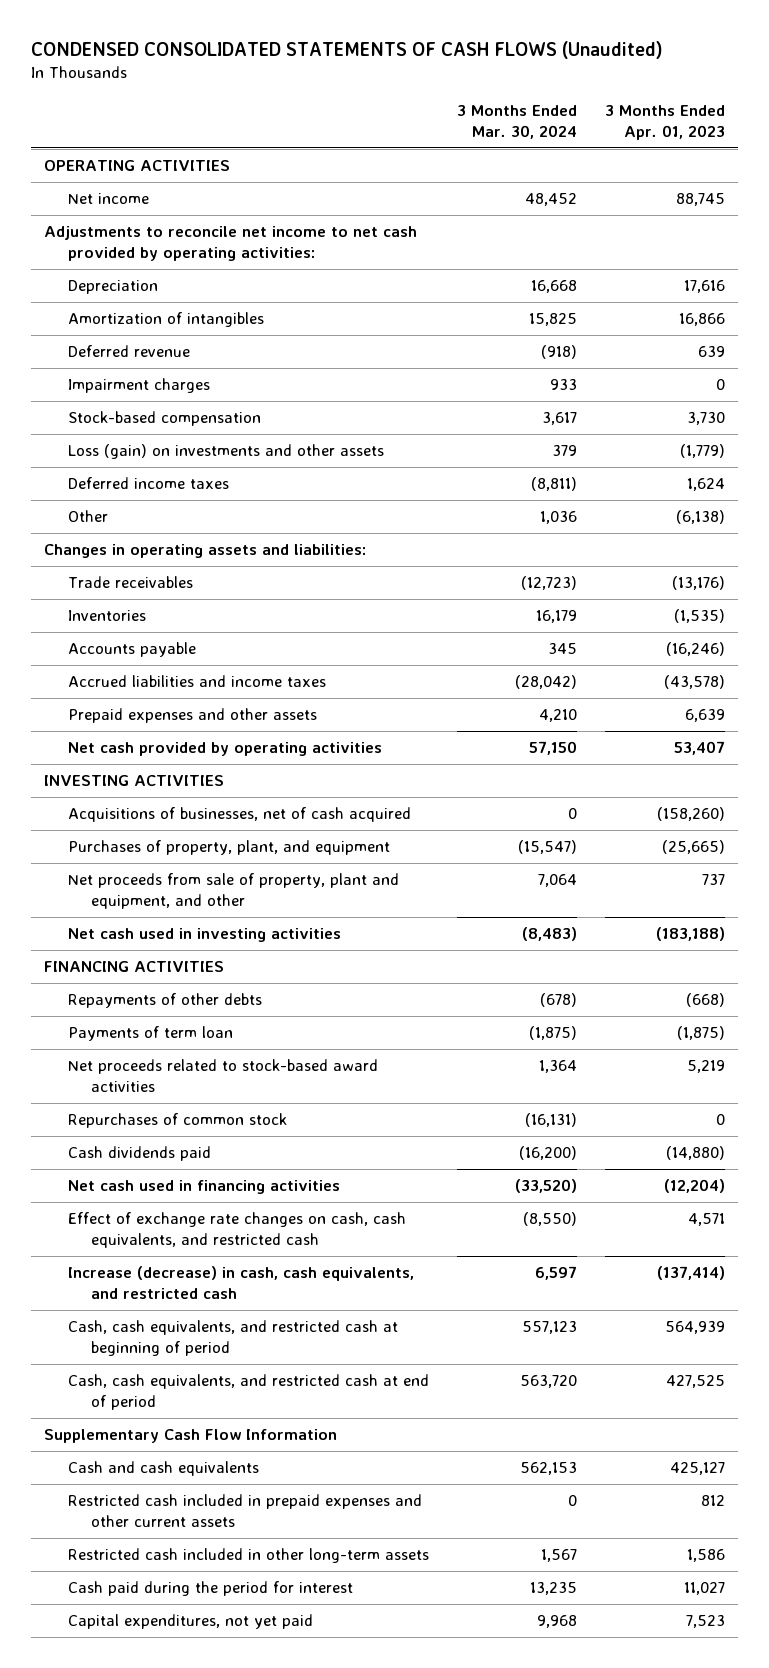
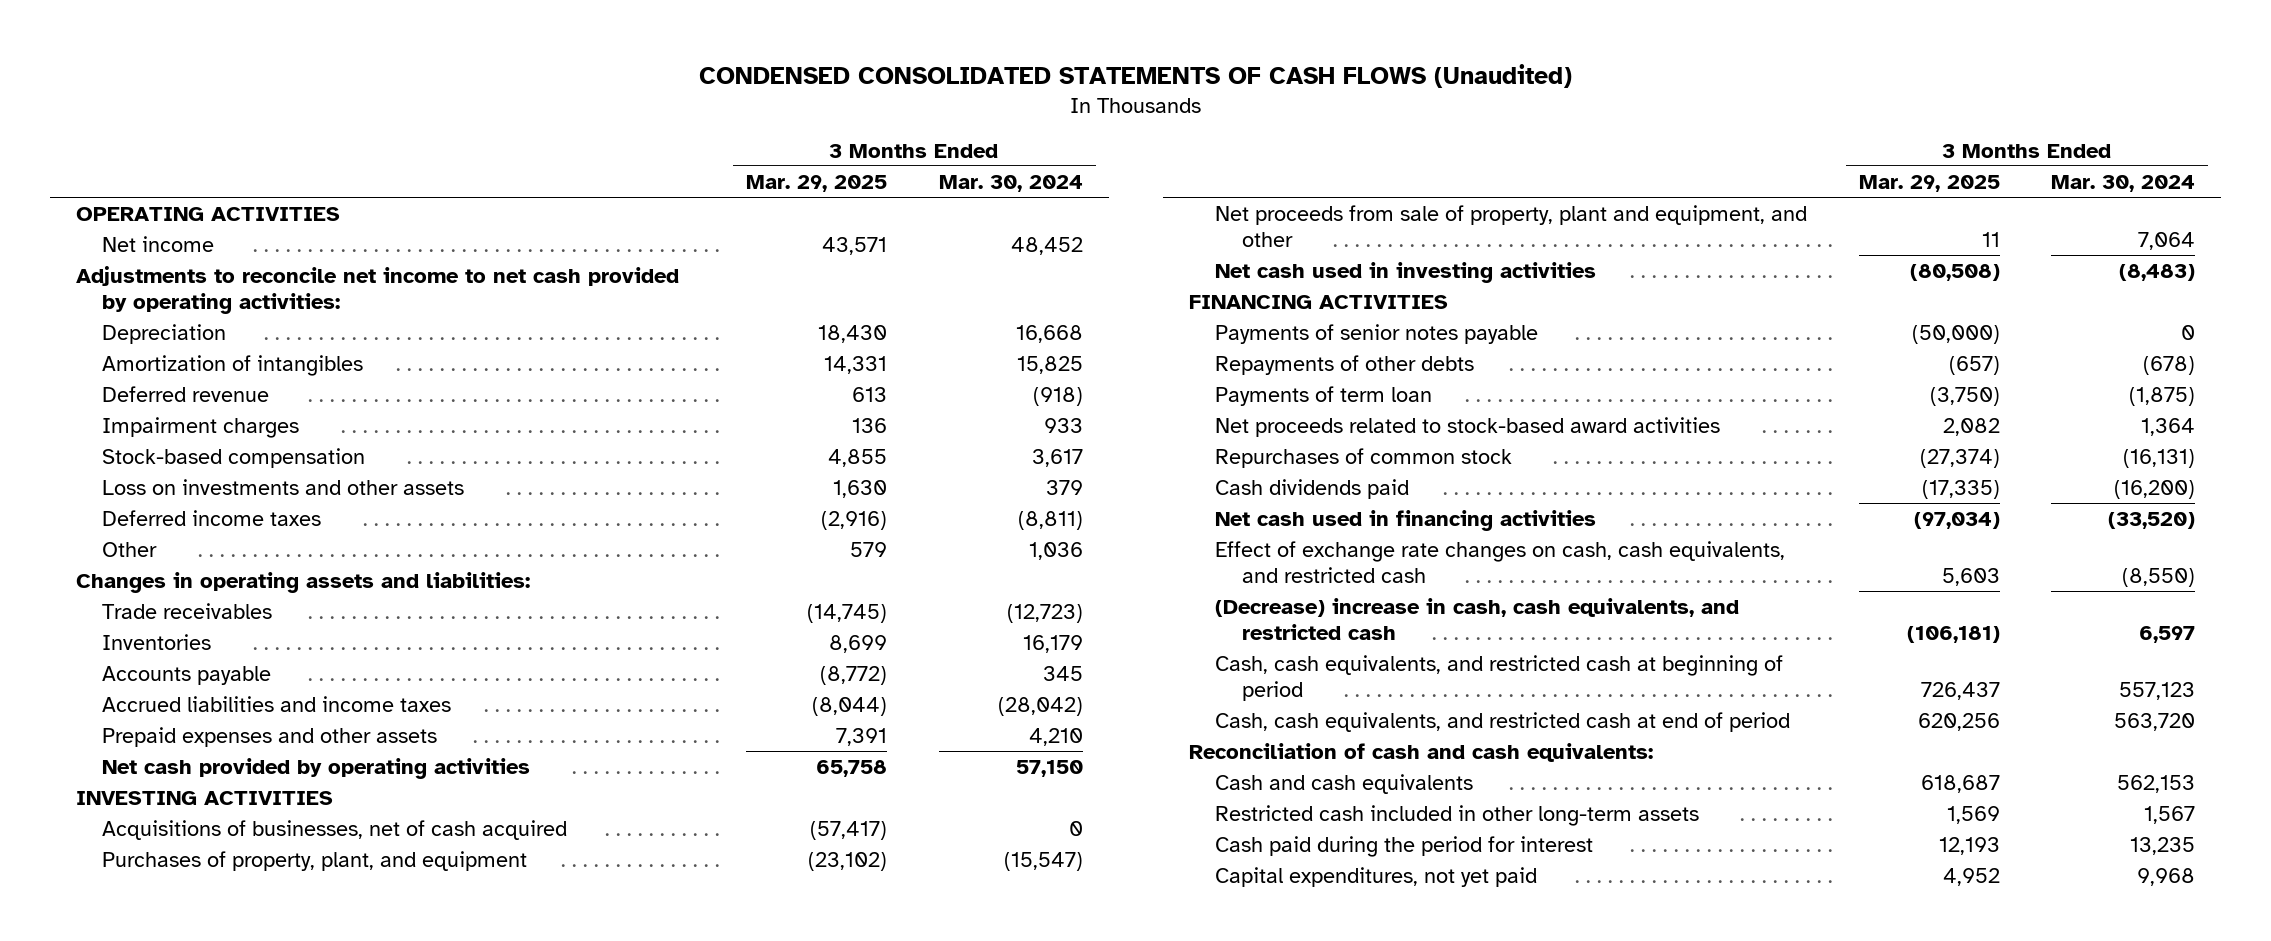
[604,105,725,141] 3 Months Ended Apr. 01, 2023 -> none
none -> [746,174,888,192] Mar. 29, 2025
[67,443,384,459] Loss (gain) on investments and other assets -> [102,478,465,495] Loss on investments and other assets
none -> [1215,323,1539,344] Payments of senior notes payable
[67,1265,414,1299] Increase (decrease) in cash, cash equivalents, and restricted cash -> [1215,597,1740,640] (Decrease) increase in cash, cash equivalents, and restricted cash
[44,1428,338,1443] Supplementary Cash Flow Information -> none
none -> [1188,742,1653,762] Reconciliation of cash and cash equivalents:
[67,1493,422,1527] Restricted cash included in prepaid expenses and other current assets -> none

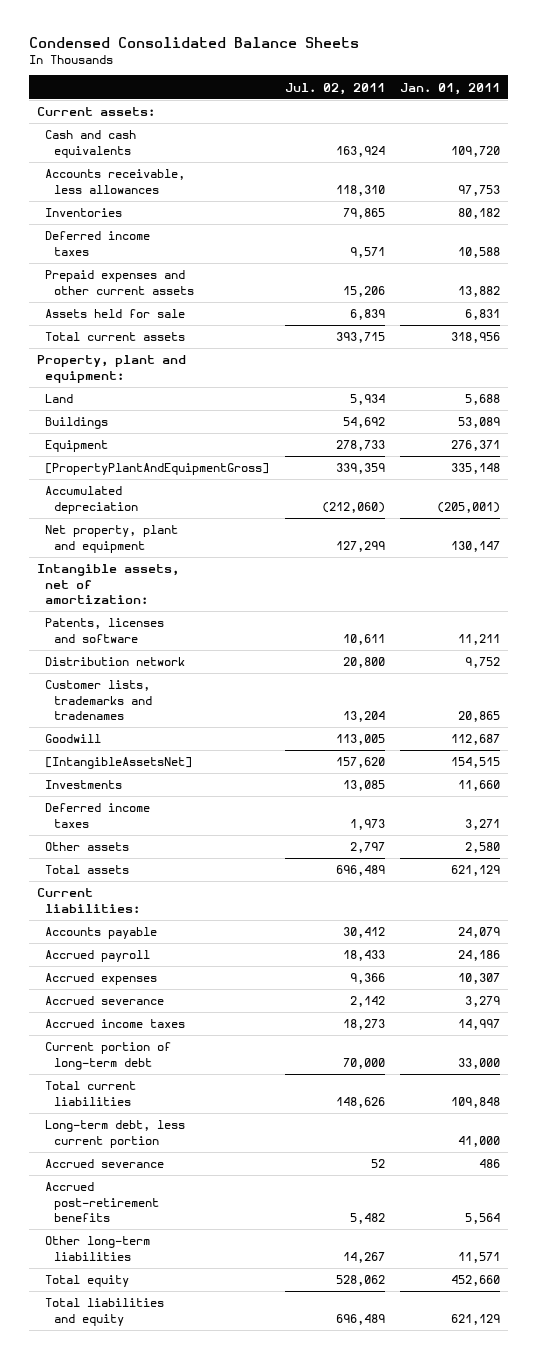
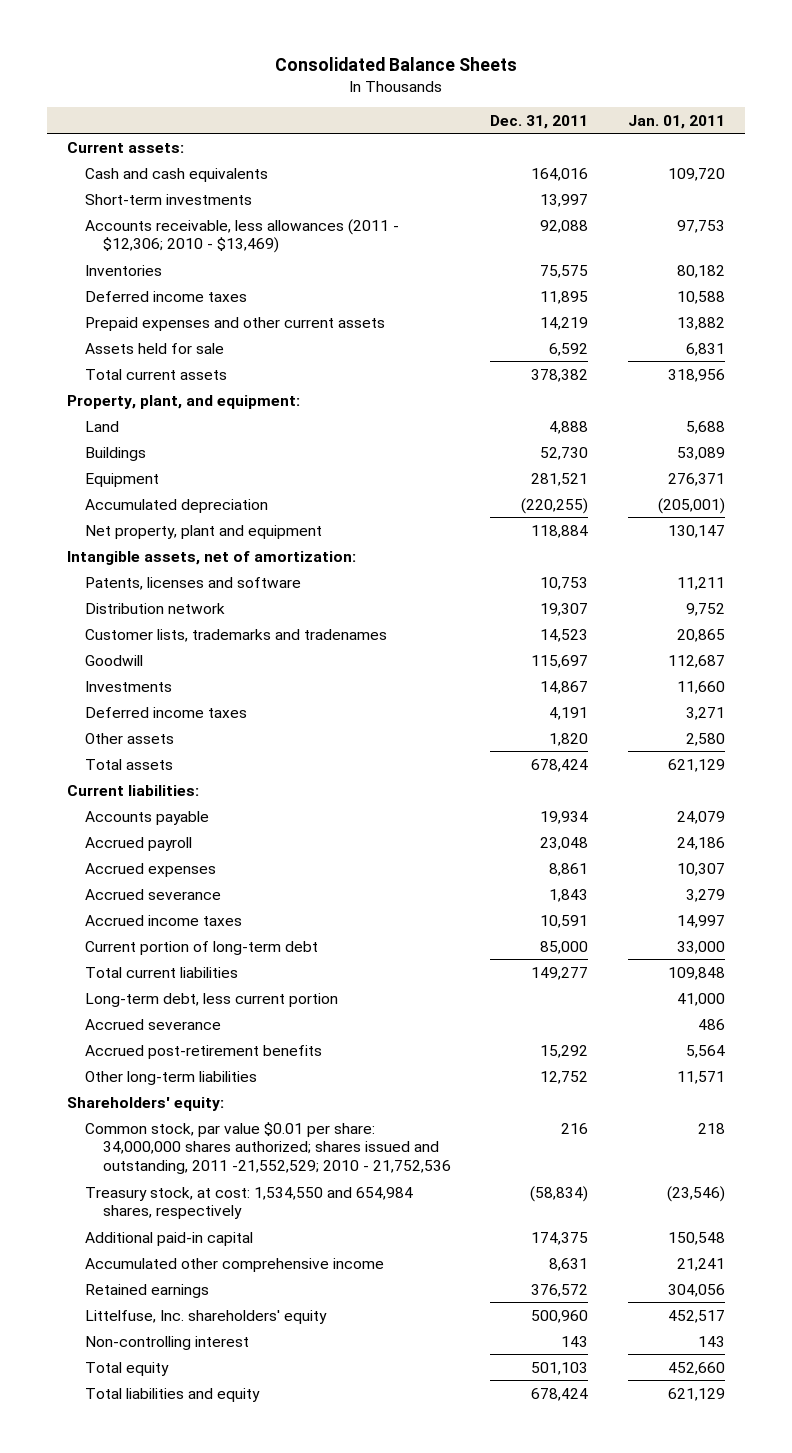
[29,36,360,48] Condensed Consolidated Balance Sheets -> [274,57,517,72] Consolidated Balance Sheets
[284,82,385,95] Jul. 02, 2011 -> none
none -> [490,114,589,129] Dec. 31, 2011
none -> [84,193,252,205] Short-term investments
[45,169,186,194] Accounts receivable, less allowances -> [84,218,399,254] Accounts receivable, less allowances (2011 - $12,306; 2010 - $13,469)
[36,355,186,383] Property, plant and equipment: -> [67,394,301,409] Property, plant, and equipment:
[45,463,270,476] [PropertyPlantAndEquipmentGross] -> none
[45,757,193,770] [IntangibleAssetsNet] -> none
none -> [67,1096,225,1111] Shareholders' equity:
none -> [84,1121,451,1175] Common stock, par value $0.01 per share: 34,000,000 shares authorized; shares issued and outstanding, 2011 -21,552,529; 2010 - 21,752,536
none -> [84,1186,413,1220] Treasury stock, at cost: 1,534,550 and 654,984 shares, respectively
none -> [84,1231,253,1246] Additional paid-in capital
none -> [84,1257,384,1272] Accumulated other comprehensive income
none -> [84,1283,209,1298] Retained earnings
none -> [84,1309,327,1324] Littelfuse, Inc. shareholders' equity
none -> [84,1335,249,1350] Non-controlling interest

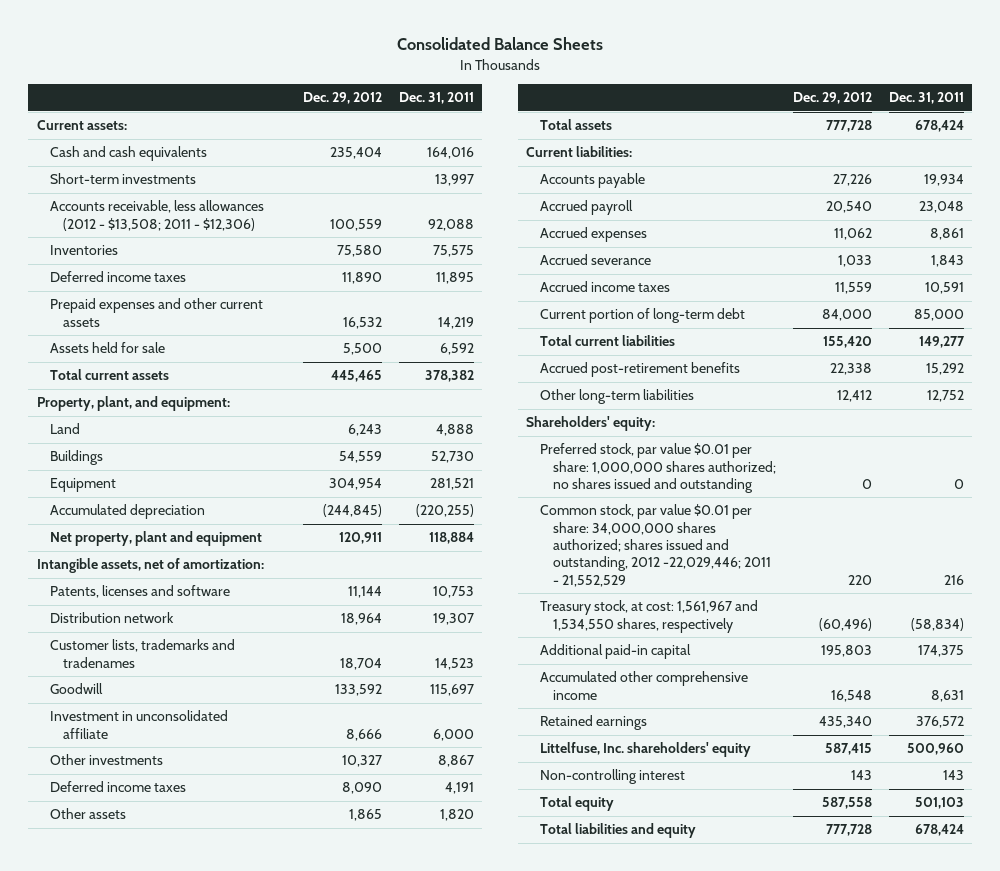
[627,114,725,129] Jan. 01, 2011 -> none
none -> [303,92,383,105] Dec. 29, 2012
[84,218,399,254] Accounts receivable, less allowances (2011 - $12,306; 2010 - $13,469) -> [50,200,265,231] Accounts receivable, less allowances (2012 - $13,508; 2011 - $12,306)
[84,680,172,692] Investments -> [50,710,229,739] Investment in unconsolidated affiliate
[540,680,589,694] 14,867 -> [432,728,474,741] 6,000
none -> [50,754,164,766] Other investments
[84,992,338,1007] Long-term debt, less current portion -> none
[84,1018,221,1030] Accrued severance -> none
none -> [539,443,777,494] Preferred stock, par value $0.01 per share: 1,000,000 shares authorized; no shares issued and outstanding
[84,1121,451,1175] Common stock, par value $0.01 per share: 34,000,000 shares authorized; shares issued and outstanding, 2011 -21,552,529; 2010 - 21,752,536 -> [539,504,772,587] Common stock, par value $0.01 per share: 34,000,000 shares authorized; shares issued and outstanding, 2012 -22,029,446; 2011 - 21,552,529
[84,1186,413,1220] Treasury stock, at cost: 1,534,550 and 654,984 shares, respectively -> [539,600,758,633] Treasury stock, at cost: 1,561,967 and 1,534,550 shares, respectively

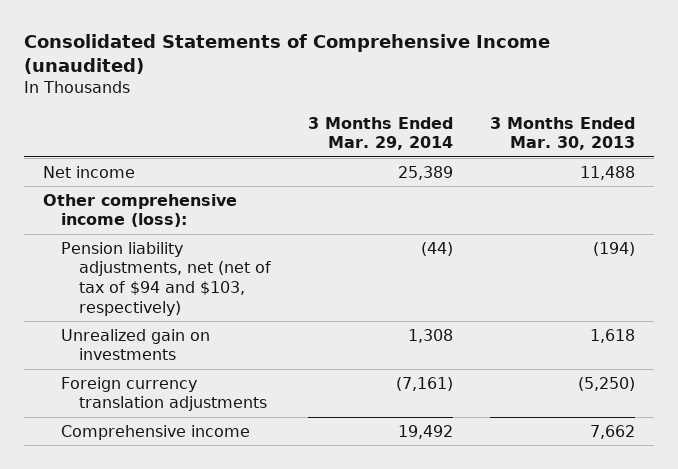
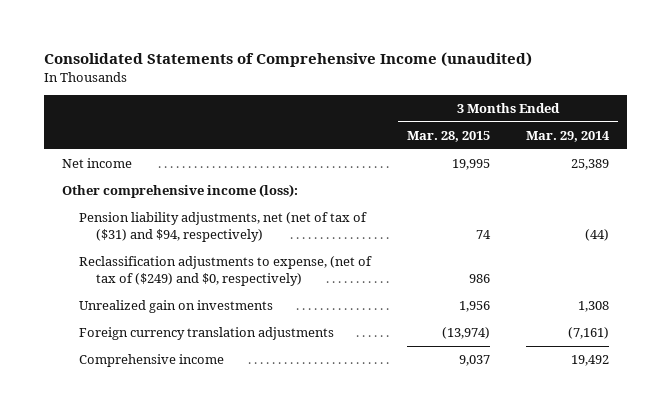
[490,116,636,151] 3 Months Ended Mar. 30, 2013 -> none
none -> [406,130,490,142] Mar. 28, 2015
[60,241,272,316] Pension liability adjustments, net (net of tax of $94 and $103, respectively) -> [78,212,367,242] Pension liability adjustments, net (net of tax of ($31) and $94, respectively)
none -> [78,256,372,286] Reclassification adjustments to expense, (net of tax of ($249) and $0, respectively)

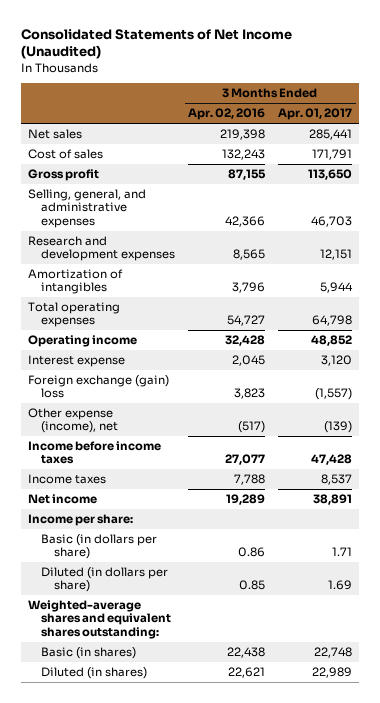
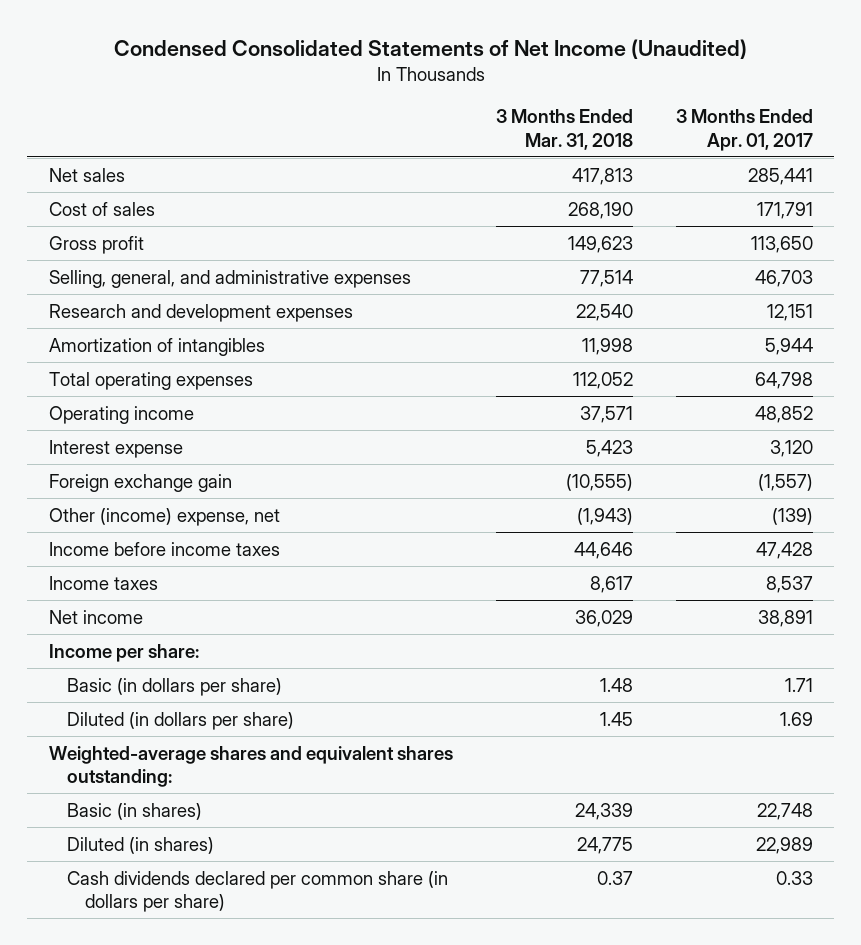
[21,28,293,60] Consolidated Statements of Net Income (Unaudited) -> [113,39,747,60] Condensed Consolidated Statements of Net Income (Unaudited)
[188,108,266,121] Apr. 02, 2016 -> none
none -> [495,109,633,150] 3 Months Ended Mar. 31, 2018
[27,375,169,399] Foreign exchange (gain) loss -> [48,473,232,492] Foreign exchange gain
[27,408,119,434] Other expense (income), net -> [48,507,280,526] Other (income) expense, net
none -> [66,870,448,913] Cash dividends declared per common share (in dollars per share)

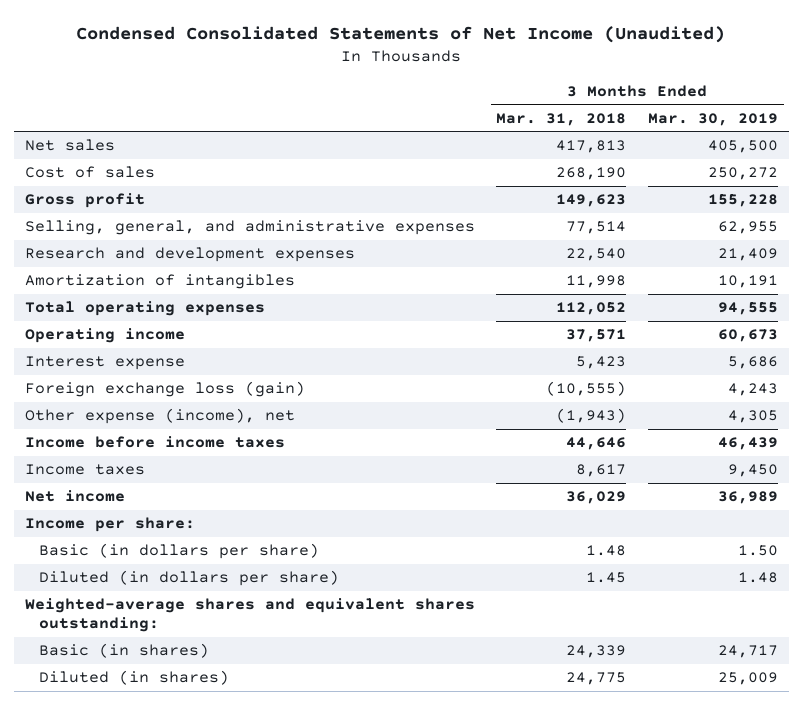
[675,109,813,151] 3 Months Ended Apr. 01, 2017 -> none
none -> [648,112,779,126] Mar. 30, 2019
[48,473,232,492] Foreign exchange gain -> [24,381,305,398] Foreign exchange loss (gain)
[48,507,280,526] Other (income) expense, net -> [24,408,295,425] Other expense (income), net
[66,870,448,913] Cash dividends declared per common share (in dollars per share) -> none

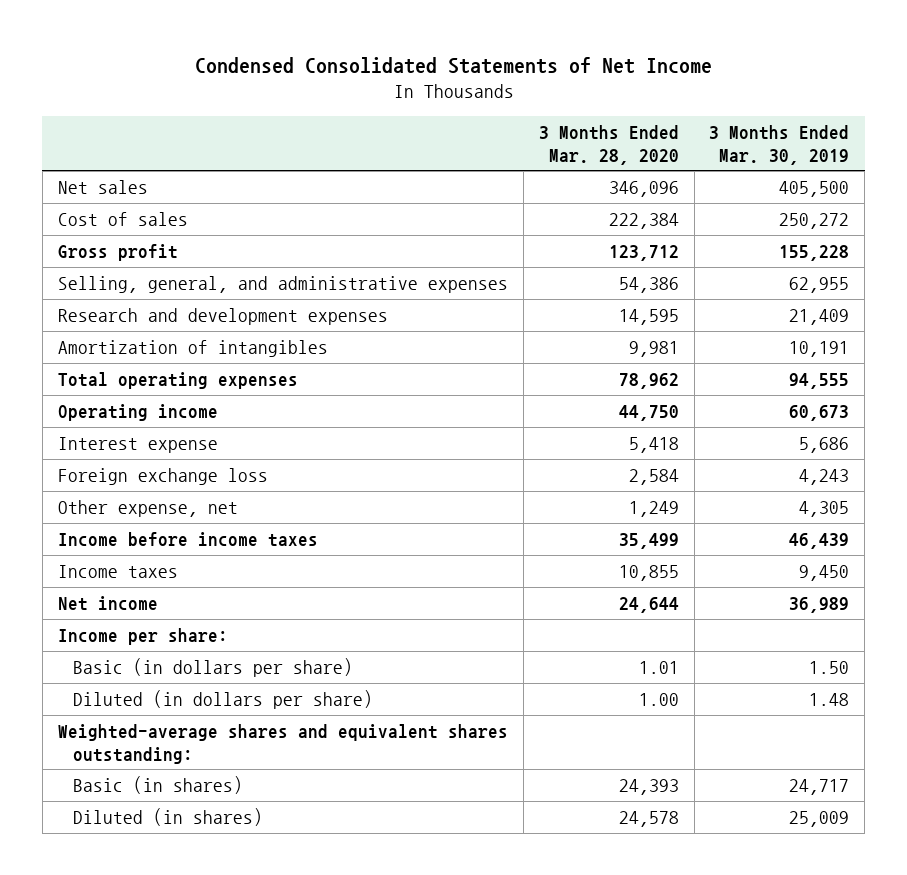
[76,26,726,44] Condensed Consolidated Statements of Net Income (Unaudited) -> [194,56,712,74] Condensed Consolidated Statements of Net Income
[496,112,627,126] Mar. 31, 2018 -> none
none -> [538,125,679,165] 3 Months Ended Mar. 28, 2020
[24,381,305,398] Foreign exchange loss (gain) -> [57,467,268,485] Foreign exchange loss
[24,408,295,425] Other expense (income), net -> [57,499,238,517] Other expense, net

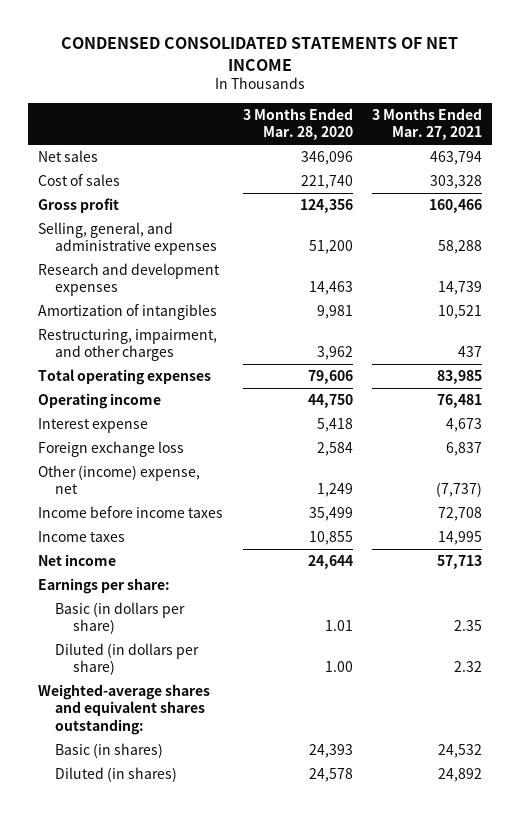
[194,56,712,74] Condensed Consolidated Statements of Net Income -> [61,37,459,71] CONDENSED CONSOLIDATED STATEMENTS OF NET INCOME
[709,125,850,165] 3 Months Ended Mar. 30, 2019 -> none
none -> [372,107,483,141] 3 Months Ended Mar. 27, 2021
[608,212,679,229] 222,384 -> [300,174,353,189] 221,740
[608,244,679,261] 123,712 -> [299,198,353,213] 124,356
[618,276,679,293] 54,386 -> [308,240,353,255] 51,200
[618,308,679,325] 14,595 -> [308,281,353,296] 14,463
none -> [37,328,217,362] Restructuring, impairment, and other charges
[618,372,679,389] 78,962 -> [307,369,353,384] 79,606
[57,499,238,517] Other expense, net -> [37,464,200,495] Other (income) expense, net
[57,627,228,645] Income per share: -> [37,577,170,594] Earnings per share:

